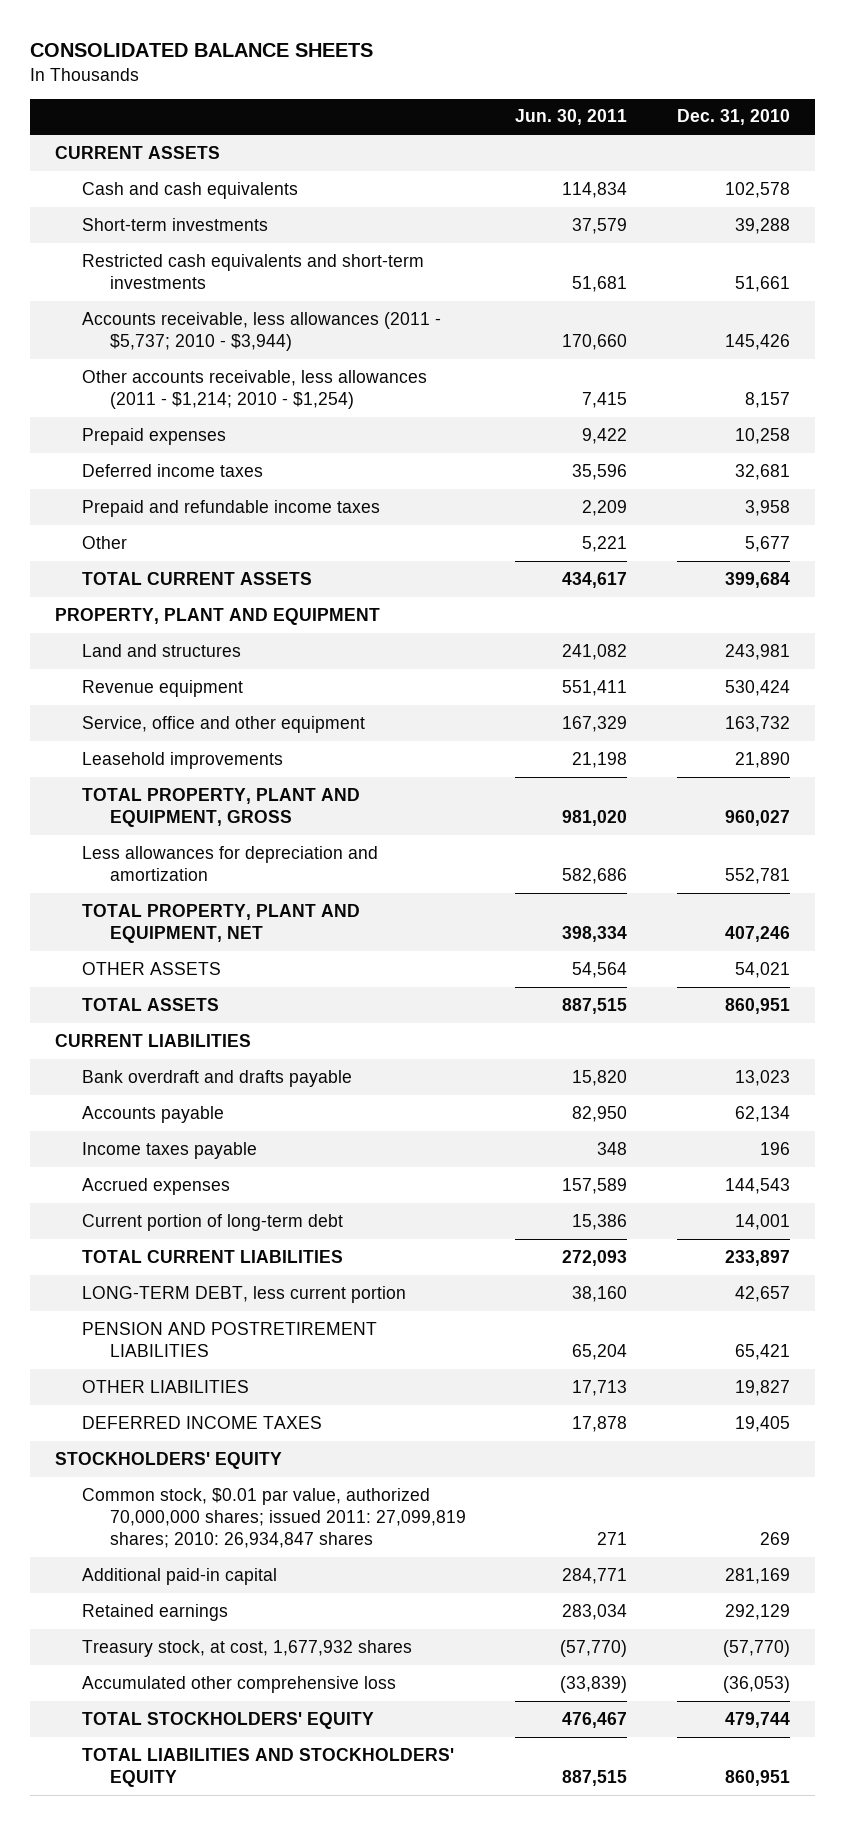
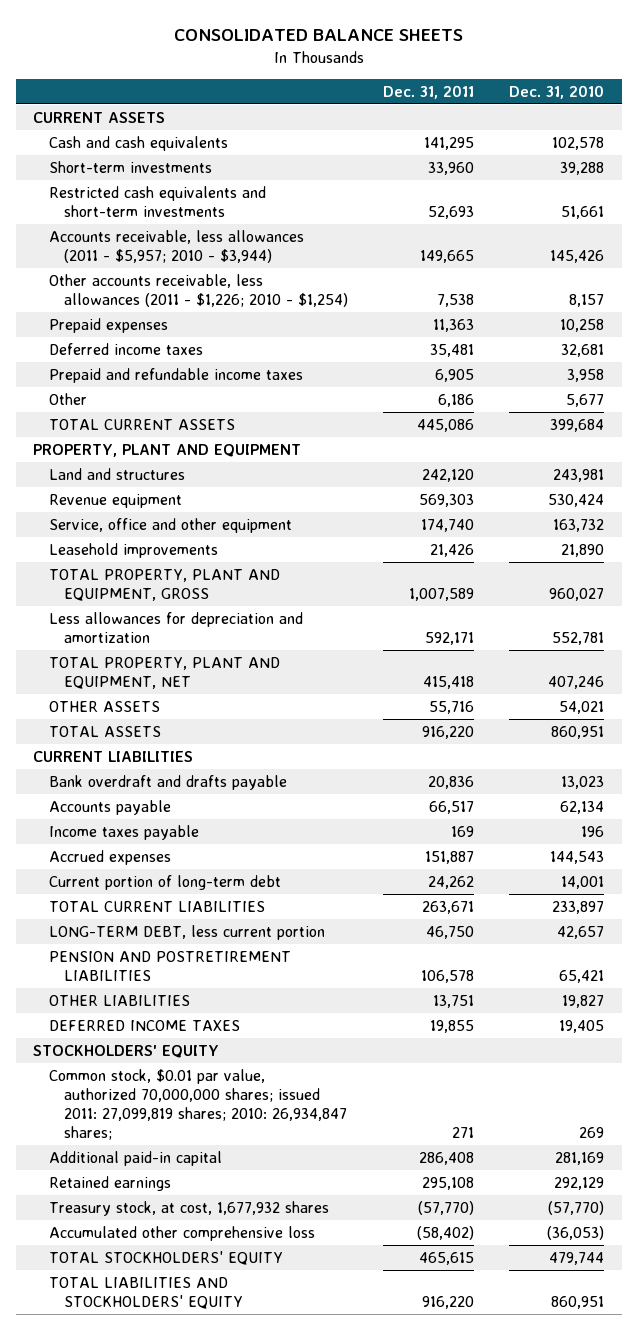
[515,109,628,126] Jun. 30, 2011 -> none
none -> [383,84,475,99] Dec. 31, 2011
[82,311,442,351] Accounts receivable, less allowances (2011 - $5,737; 2010 - $3,944) -> [48,229,304,264] Accounts receivable, less allowances (2011 - $5,957; 2010 - $3,944)
[82,369,428,409] Other accounts receivable, less allowances (2011 - $1,214; 2010 - $1,254) -> [48,273,349,308] Other accounts receivable, less allowances (2011 - $1,226; 2010 - $1,254)
[82,1487,466,1548] Common stock, $0.01 par value, authorized 70,000,000 shares; issued 2011: 27,099,819 shares; 2010: 26,934,847 shares -> [48,1068,348,1141] Common stock, $0.01 par value, authorized 70,000,000 shares; issued 2011: 27,099,819 shares; 2010: 26,934,847 shares;

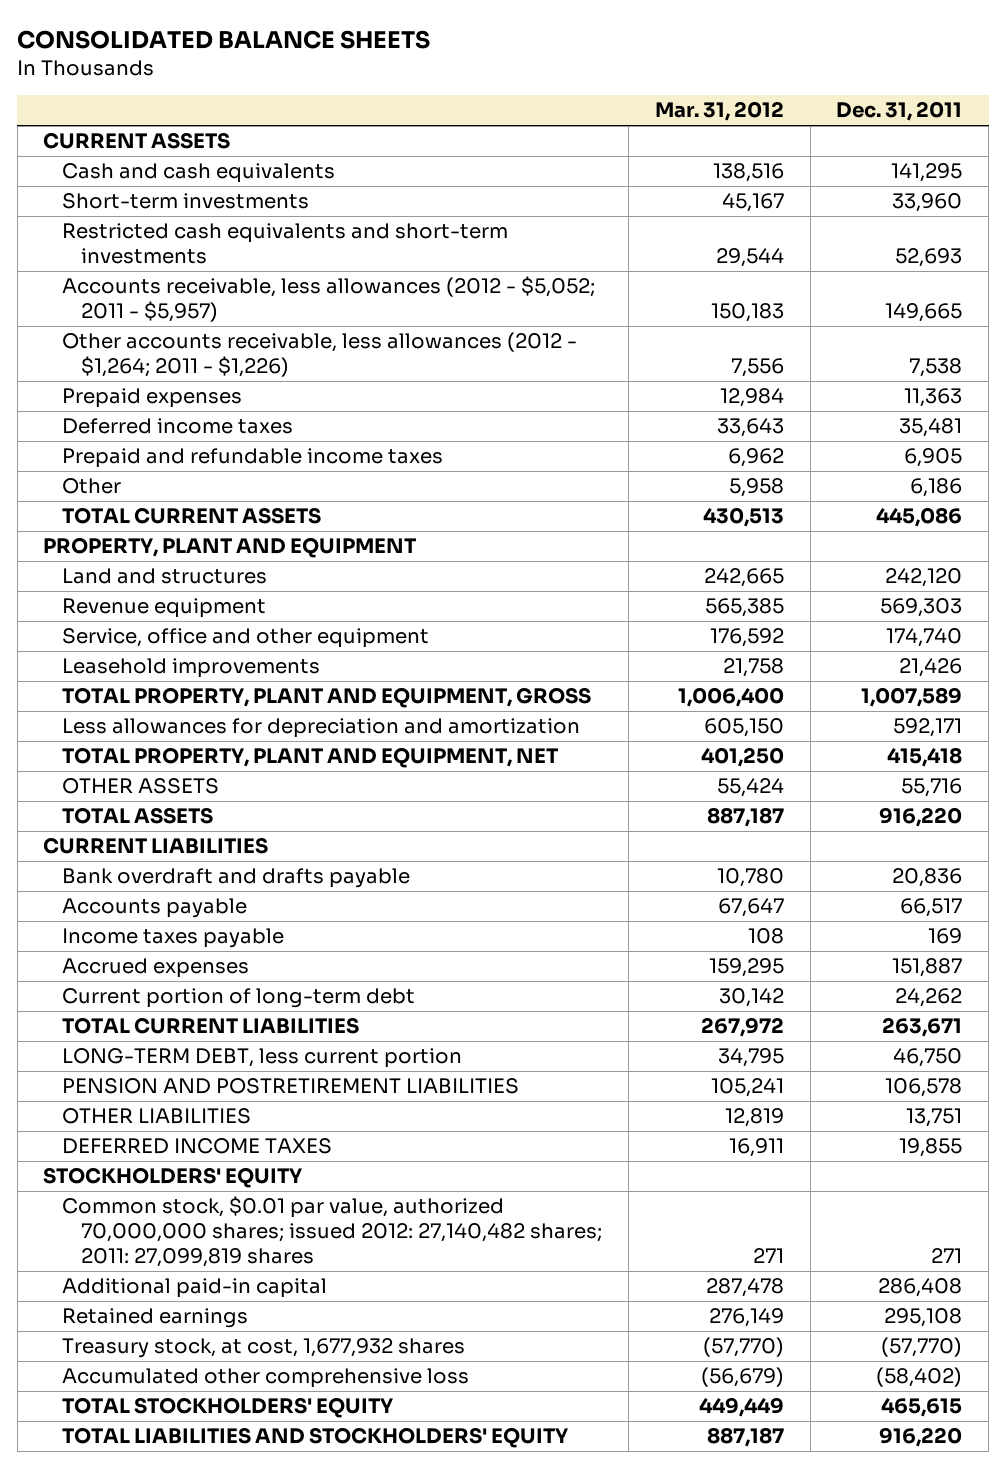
[509,84,605,99] Dec. 31, 2010 -> none
none -> [654,101,784,122] Mar. 31, 2012
[48,229,304,264] Accounts receivable, less allowances (2011 - $5,957; 2010 - $3,944) -> [62,276,596,323] Accounts receivable, less allowances (2012 - $5,052; 2011 - $5,957)
[48,273,349,308] Other accounts receivable, less allowances (2011 - $1,226; 2010 - $1,254) -> [62,332,578,378] Other accounts receivable, less allowances (2012 - $1,264; 2011 - $1,226)
[48,1068,348,1141] Common stock, $0.01 par value, authorized 70,000,000 shares; issued 2011: 27,099,819 shares; 2010: 26,934,847 shares; -> [62,1196,603,1267] Common stock, $0.01 par value, authorized 70,000,000 shares; issued 2012: 27,140,482 shares; 2011: 27,099,819 shares

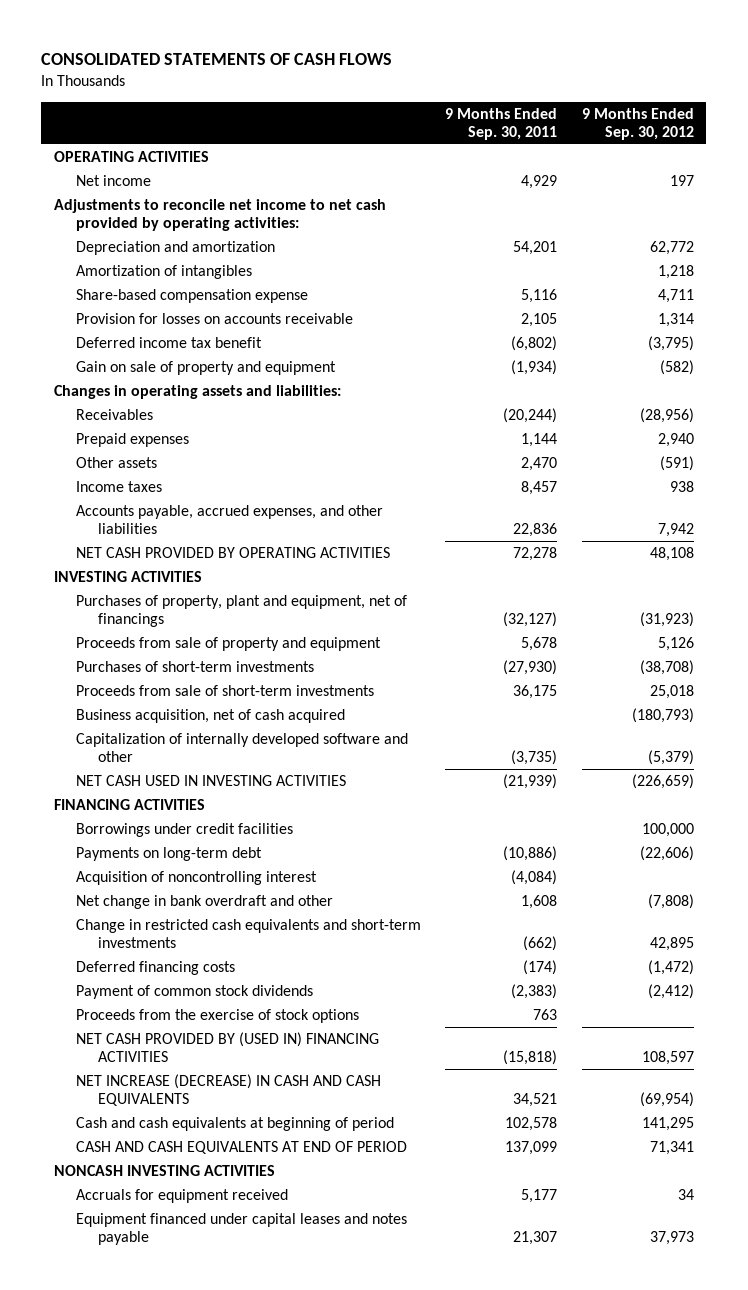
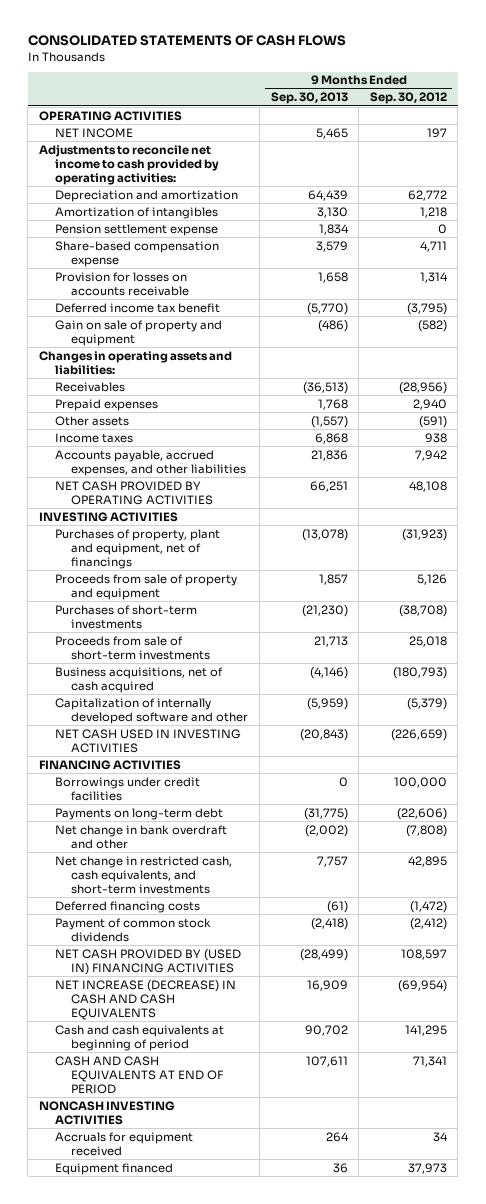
[445,107,558,141] 9 Months Ended Sep. 30, 2011 -> none
none -> [270,92,348,105] Sep. 30, 2013
[75,174,151,186] Net income -> [55,127,134,138] NET INCOME
[53,198,386,232] Adjustments to reconcile net income to net cash provided by operating activities: -> [39,144,220,185] Adjustments to reconcile net income to cash provided by operating activities:
none -> [55,223,219,236] Pension settlement expense
[75,708,345,723] Business acquisition, net of cash acquired -> [55,666,224,693] Business acquisitions, net of cash acquired
[75,870,317,885] Acquisition of noncontrolling interest -> none
[75,918,421,949] Change in restricted cash equivalents and short-term investments -> [55,855,233,894] Net change in restricted cash, cash equivalents, and short-term investments
[75,1008,359,1023] Proceeds from the exercise of stock options -> none
[75,1212,407,1246] Equipment financed under capital leases and notes payable -> [55,1162,174,1175] Equipment financed

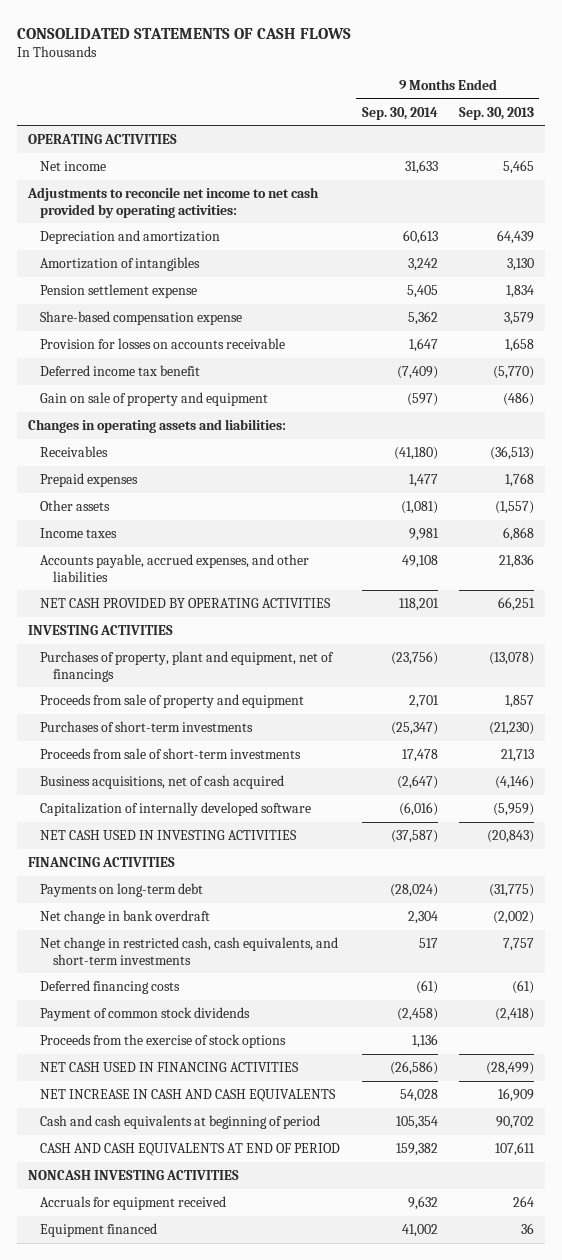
[369,92,447,105] Sep. 30, 2012 -> none
none -> [361,106,438,120] Sep. 30, 2014
[55,127,134,138] NET INCOME -> [40,161,107,172] Net income
[39,144,220,185] Adjustments to reconcile net income to cash provided by operating activities: -> [26,187,319,218] Adjustments to reconcile net income to net cash provided by operating activities:
[55,697,249,724] Capitalization of internally developed software and other -> [40,802,312,817] Capitalization of internally developed software
[55,776,201,801] Borrowings under credit facilities -> none
[55,824,228,849] Net change in bank overdraft and other -> [40,910,211,925] Net change in bank overdraft
none -> [40,1034,287,1049] Proceeds from the exercise of stock options
[55,948,242,975] NET CASH PROVIDED BY (USED IN) FINANCING ACTIVITIES -> [40,1062,300,1073] NET CASH USED IN FINANCING ACTIVITIES
[55,979,237,1020] NET INCREASE (DECREASE) IN CASH AND CASH EQUIVALENTS -> [40,1089,337,1103] NET INCREASE IN CASH AND CASH EQUIVALENTS

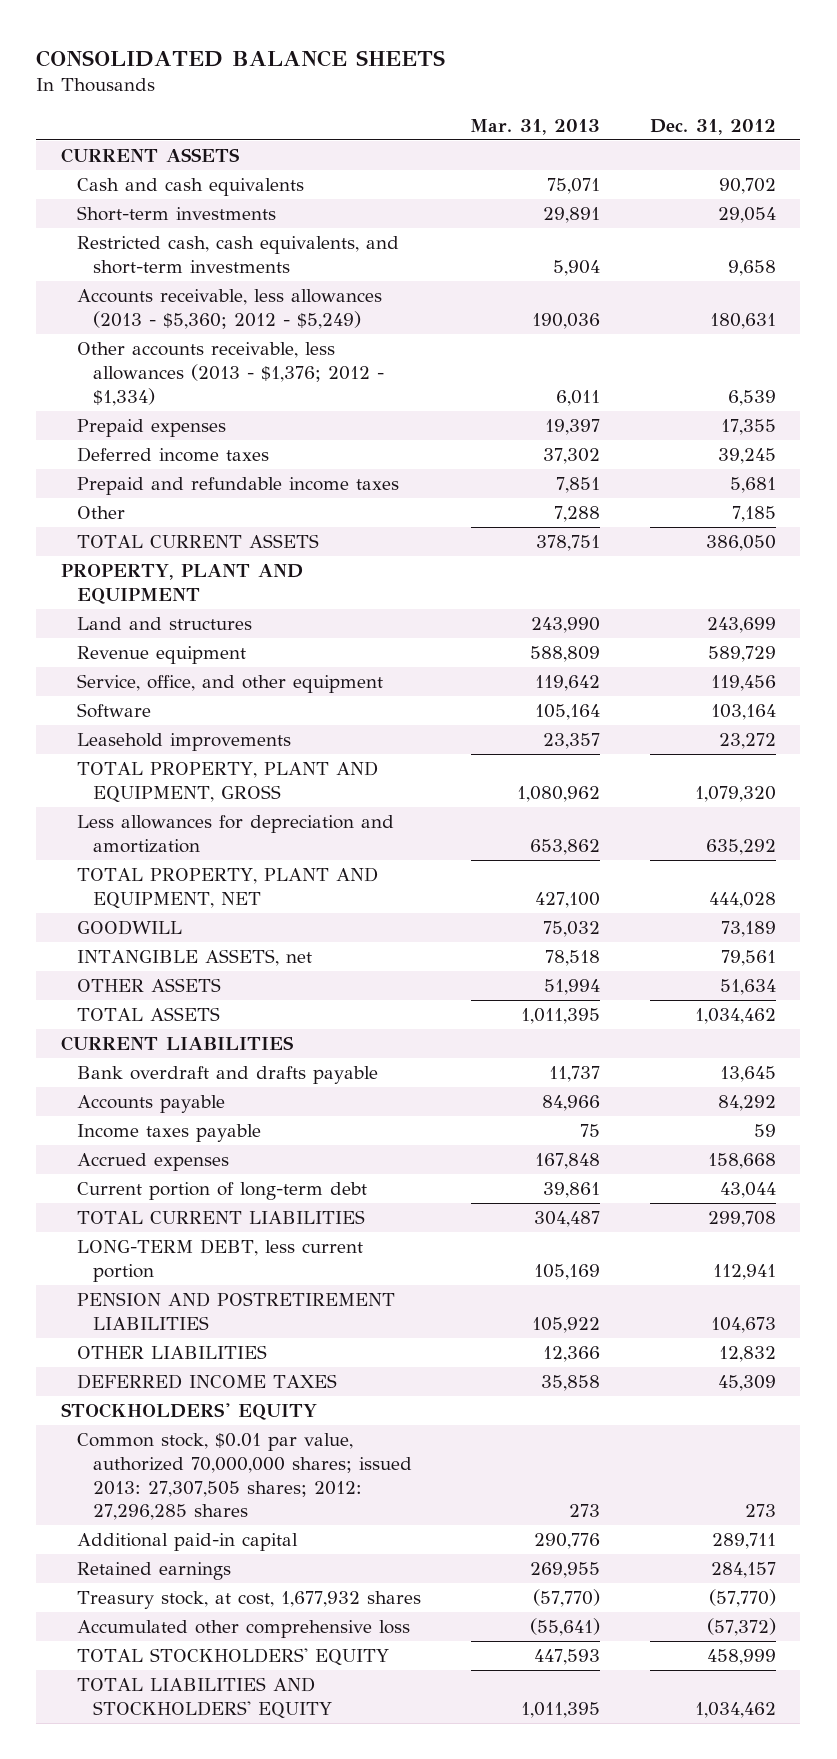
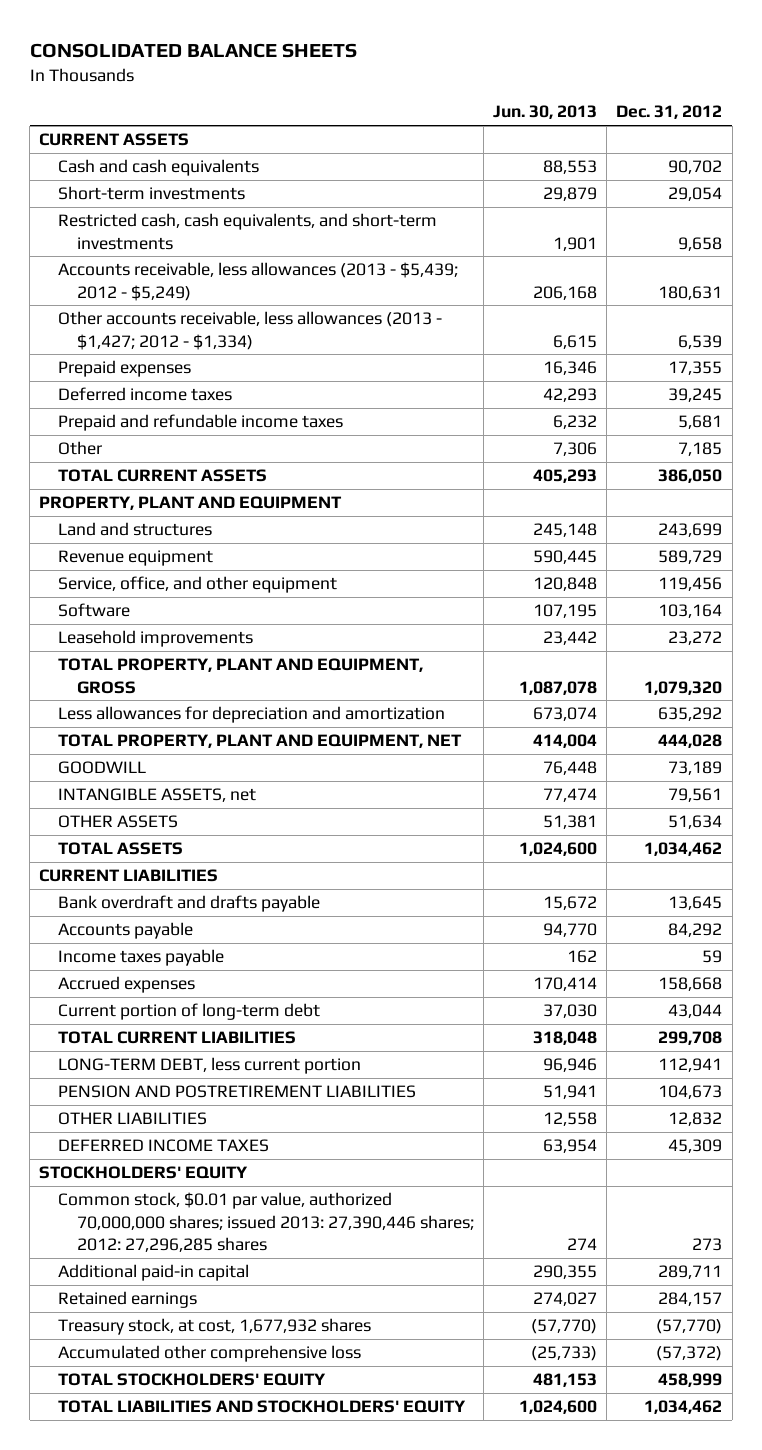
[470,118,601,135] Mar. 31, 2013 -> none
none -> [493,105,598,120] Jun. 30, 2013
[77,289,383,329] Accounts receivable, less allowances (2013 - $5,360; 2012 - $5,249) -> [58,262,459,301] Accounts receivable, less allowances (2013 - $5,439; 2012 - $5,249)
[77,342,385,406] Other accounts receivable, less allowances (2013 - $1,376; 2012 - $1,334) -> [58,311,443,350] Other accounts receivable, less allowances (2013 - $1,427; 2012 - $1,334)
[77,1433,413,1521] Common stock, $0.01 par value, authorized 70,000,000 shares; issued 2013: 27,307,505 shares; 2012: 27,296,285 shares -> [58,1192,475,1252] Common stock, $0.01 par value, authorized 70,000,000 shares; issued 2013: 27,390,446 shares; 2012: 27,296,285 shares

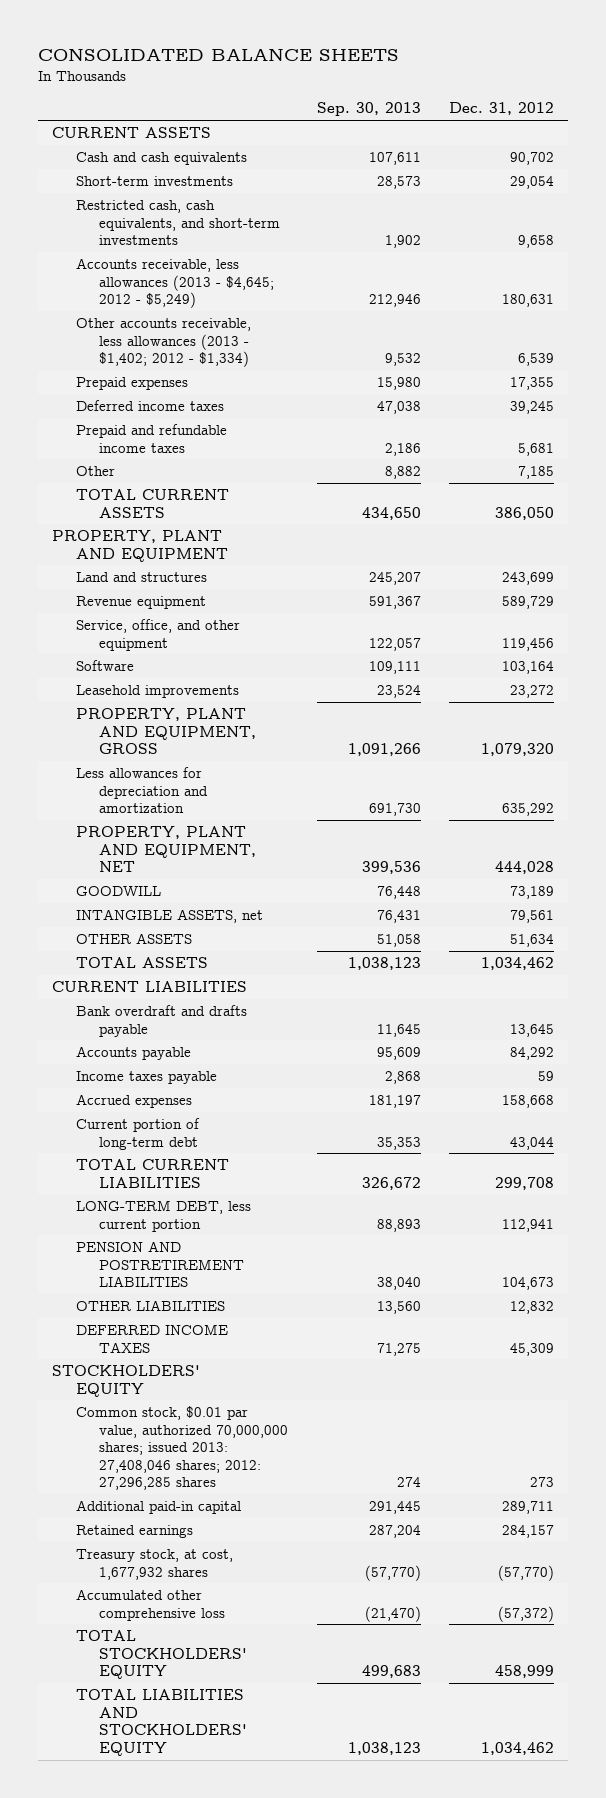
[493,105,598,120] Jun. 30, 2013 -> none
none -> [316,102,421,117] Sep. 30, 2013
[58,262,459,301] Accounts receivable, less allowances (2013 - $5,439; 2012 - $5,249) -> [75,258,275,309] Accounts receivable, less allowances (2013 - $4,645; 2012 - $5,249)
[58,311,443,350] Other accounts receivable, less allowances (2013 - $1,427; 2012 - $1,334) -> [75,318,251,368] Other accounts receivable, less allowances (2013 - $1,402; 2012 - $1,334)
[58,658,424,694] TOTAL PROPERTY, PLANT AND EQUIPMENT, GROSS -> [75,708,257,755] PROPERTY, PLANT AND EQUIPMENT, GROSS
[58,734,463,749] TOTAL PROPERTY, PLANT AND EQUIPMENT, NET -> [75,826,257,873] PROPERTY, PLANT AND EQUIPMENT, NET
[58,1192,475,1252] Common stock, $0.01 par value, authorized 70,000,000 shares; issued 2013: 27,390,446 shares; 2012: 27,296,285 shares -> [75,1406,289,1491] Common stock, $0.01 par value, authorized 70,000,000 shares; issued 2013: 27,408,046 shares; 2012: 27,296,285 shares

